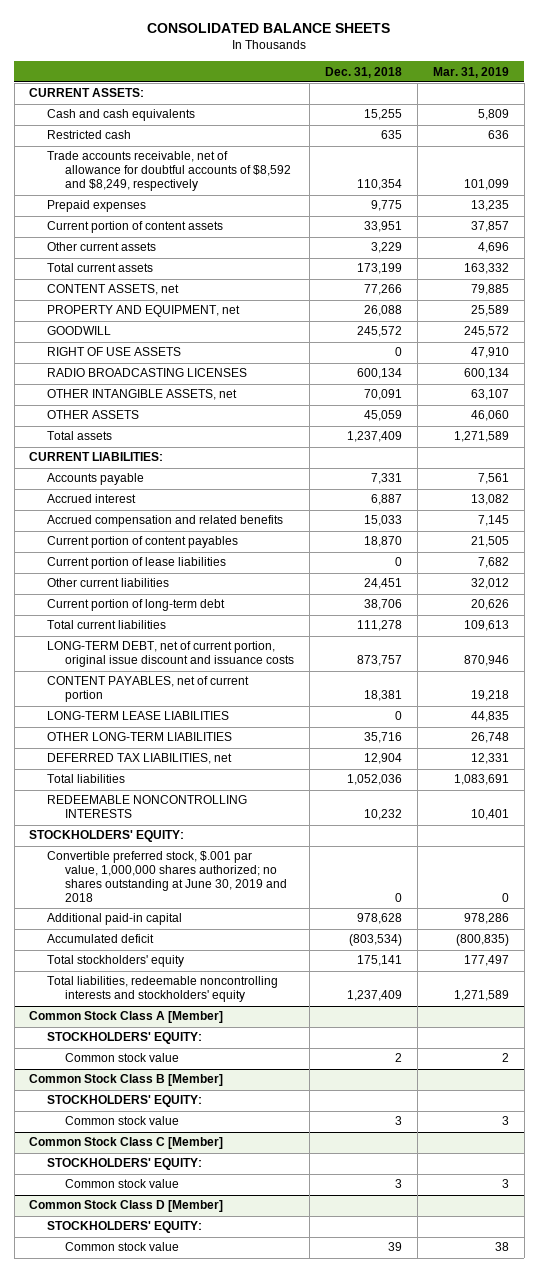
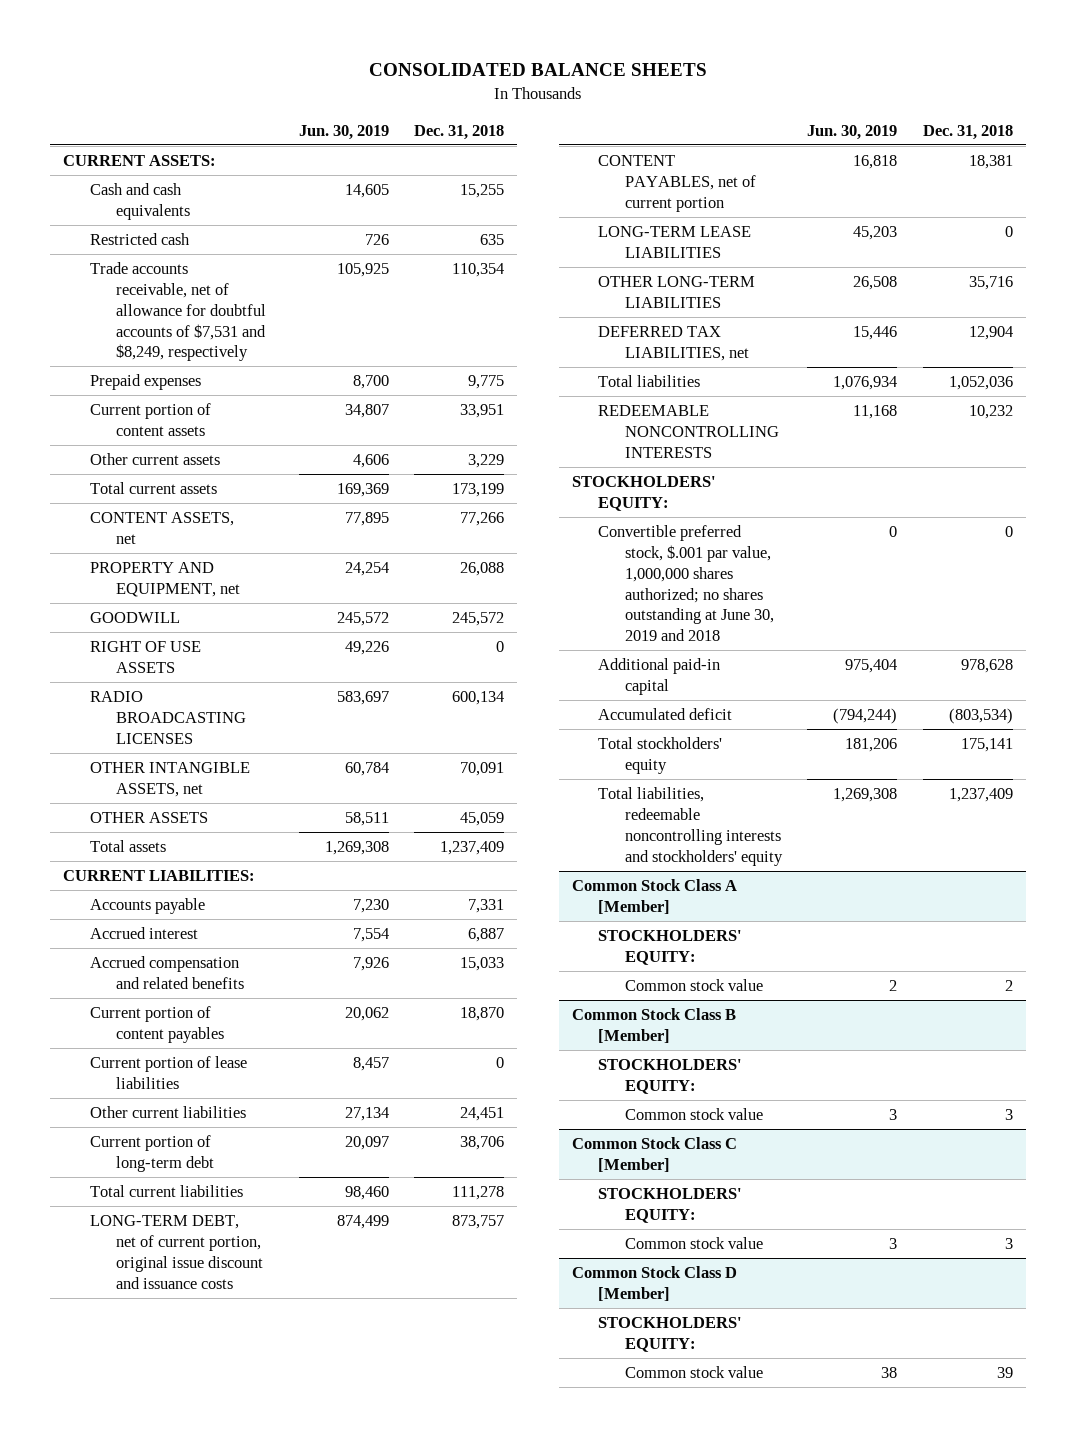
[432,66,509,78] Mar. 31, 2019 -> none
none -> [298,124,389,140] Jun. 30, 2019
[47,151,291,192] Trade accounts receivable, net of allowance for doubtful accounts of $8,592 and $8,249, respectively -> [89,261,266,362] Trade accounts receivable, net of allowance for doubtful accounts of $7,531 and $8,249, respectively

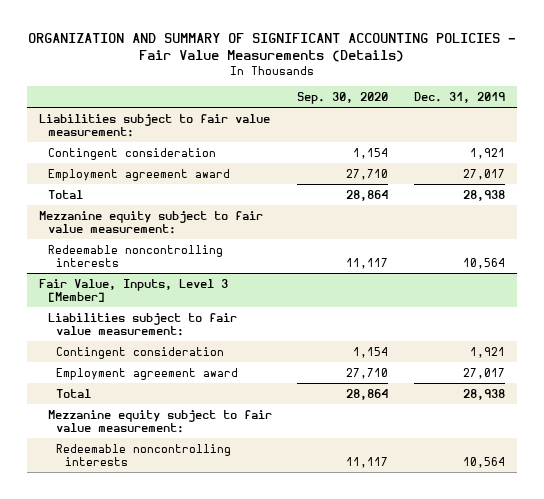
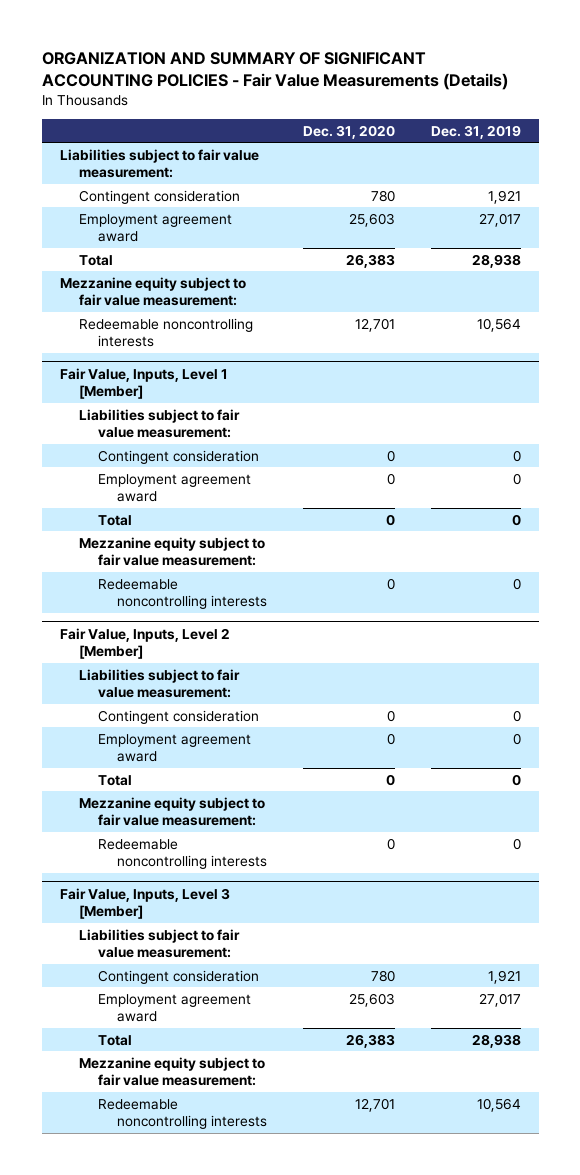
[297,91,389,104] Sep. 30, 2020 -> none
none -> [302,124,395,139] Dec. 31, 2020
none -> [59,367,228,400] Fair Value, Inputs, Level 1 [Member]
none -> [78,408,240,439] Liabilities subject to fair value measurement:
none -> [97,449,259,464] Contingent consideration
none -> [97,473,251,503] Employment agreement award
none -> [97,514,132,526] Total
none -> [78,536,265,567] Mezzanine equity subject to fair value measurement:
none -> [97,578,268,610] Redeemable noncontrolling interests
none -> [59,627,230,660] Fair Value, Inputs, Level 2 [Member]
none -> [78,668,240,699] Liabilities subject to fair value measurement:
none -> [97,709,259,724] Contingent consideration
none -> [97,733,251,763] Employment agreement award
none -> [97,774,132,786] Total
none -> [78,796,265,827] Mezzanine equity subject to fair value measurement:
none -> [97,838,268,870] Redeemable noncontrolling interests

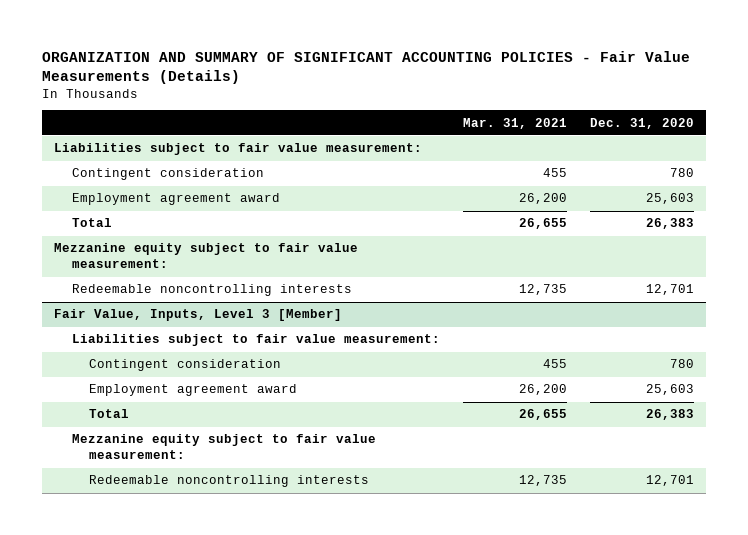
[430,124,521,139] Dec. 31, 2019 -> none
none -> [462,117,567,129] Mar. 31, 2021
[59,367,228,400] Fair Value, Inputs, Level 1 [Member] -> none
[78,408,240,439] Liabilities subject to fair value measurement: -> none
[97,449,259,464] Contingent consideration -> none
[97,473,251,503] Employment agreement award -> none
[97,514,132,526] Total -> none
[78,536,265,567] Mezzanine equity subject to fair value measurement: -> none
[97,578,268,610] Redeemable noncontrolling interests -> none
[59,627,230,660] Fair Value, Inputs, Level 2 [Member] -> none
[78,668,240,699] Liabilities subject to fair value measurement: -> none
[97,709,259,724] Contingent consideration -> none
[97,733,251,763] Employment agreement award -> none
[97,774,132,786] Total -> none
[78,796,265,827] Mezzanine equity subject to fair value measurement: -> none
[97,838,268,870] Redeemable noncontrolling interests -> none

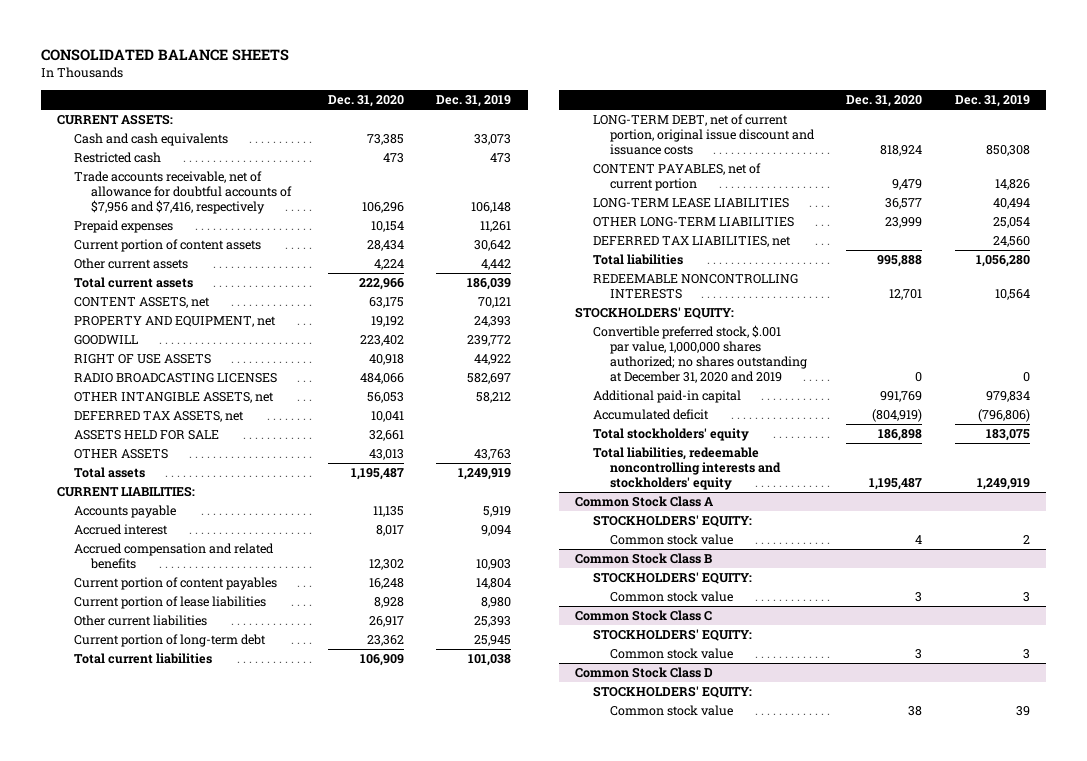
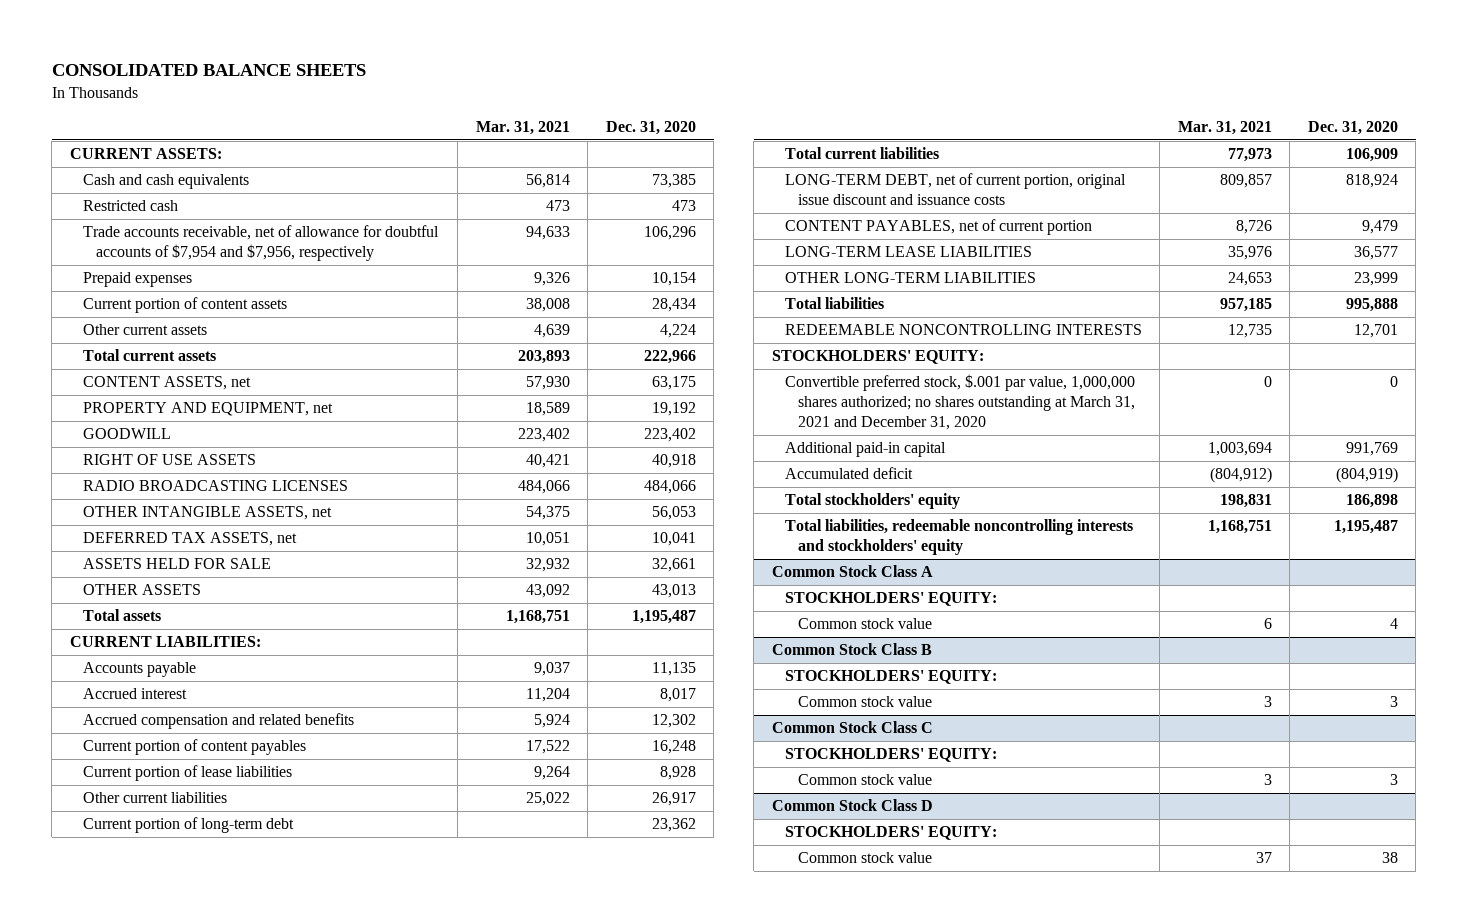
[436,95,512,108] Dec. 31, 2019 -> none
none -> [475,121,570,136] Mar. 31, 2021
[74,171,293,215] Trade accounts receivable, net of allowance for doubtful accounts of $7,956 and $7,416, respectively -> [82,225,439,262] Trade accounts receivable, net of allowance for doubtful accounts of $7,954 and $7,956, respectively
[592,236,791,248] DEFERRED TAX LIABILITIES, net -> none
[592,325,807,384] Convertible preferred stock, $.001 par value, 1,000,000 shares authorized; no shares outstanding at December 31, 2020 and 2019 -> [784,374,1136,431] Convertible preferred stock, $.001 par value, 1,000,000 shares authorized; no shares outstanding at March 31, 2021 and December 31, 2020

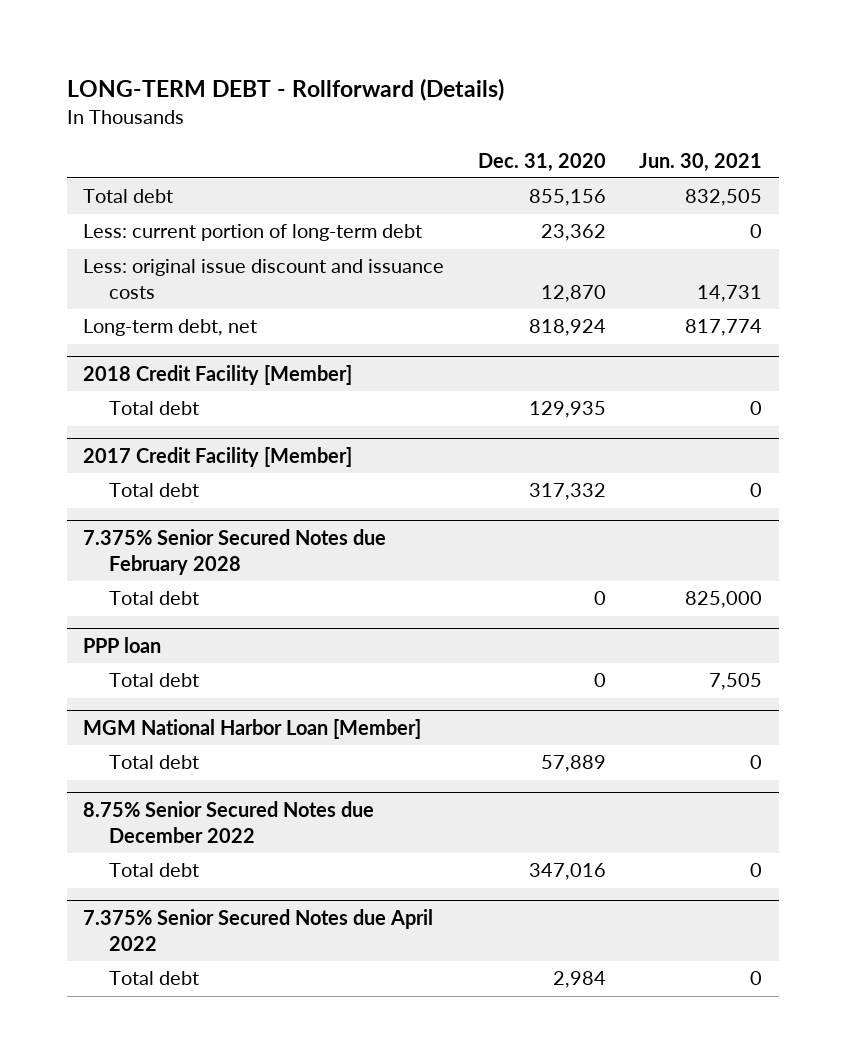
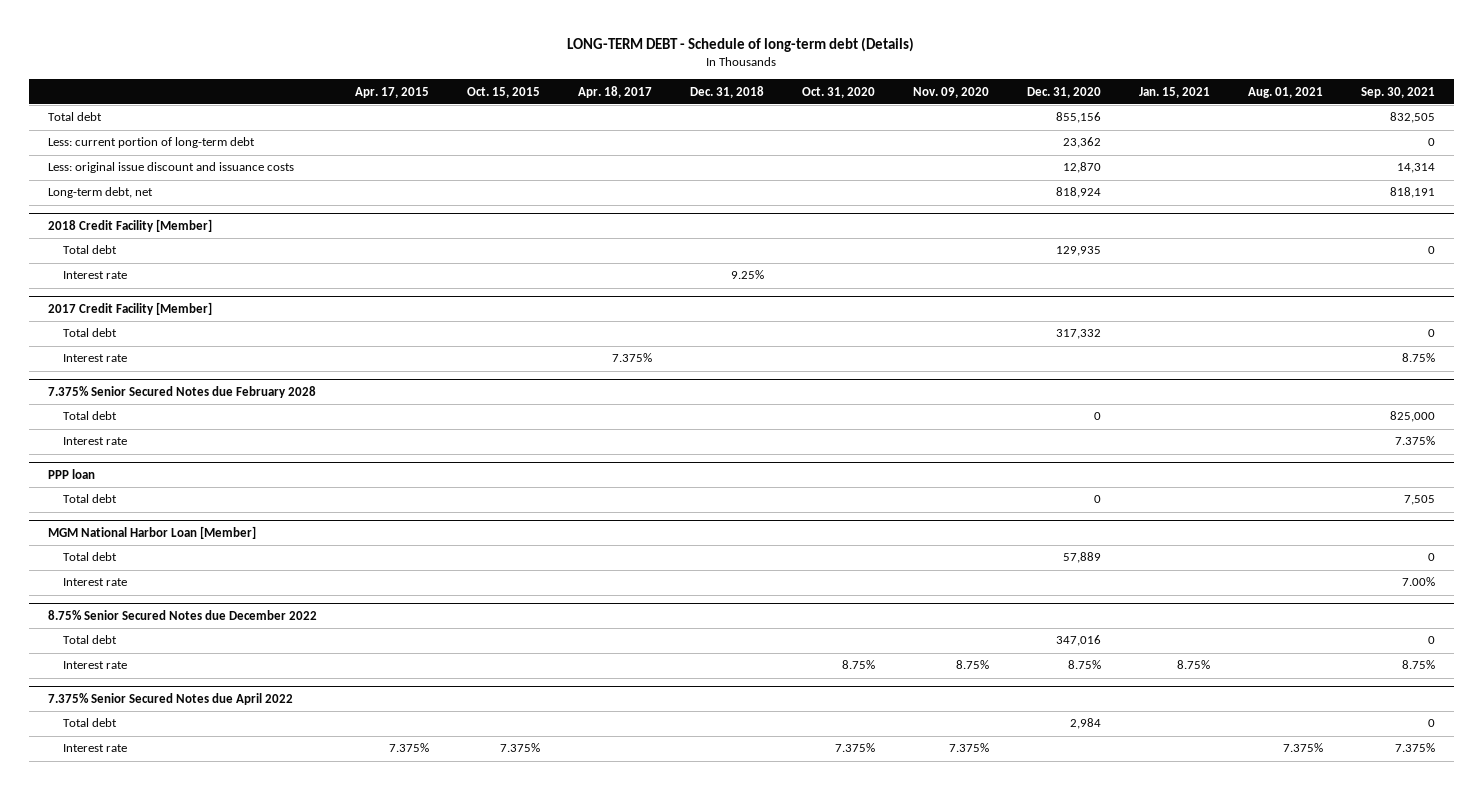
[66,78,504,102] LONG-TERM DEBT - Rollforward (Details) -> [567,36,915,52] LONG-TERM DEBT - Schedule of long-term debt (Details)
[638,152,762,172] Jun. 30, 2021 -> none
none -> [354,86,429,98] Apr. 17, 2015
none -> [466,86,540,98] Oct. 15, 2015
none -> [577,85,652,98] Apr. 18, 2017
none -> [689,85,764,98] Dec. 31, 2018
none -> [801,86,875,98] Oct. 31, 2020
none -> [912,86,989,98] Nov. 09, 2020
none -> [1138,86,1210,98] Jan. 15, 2021
none -> [1247,86,1323,98] Aug. 01, 2021
none -> [1360,86,1435,98] Sep. 30, 2021
none -> [62,271,127,280] Interest rate
none -> [62,354,127,363] Interest rate
none -> [62,437,127,446] Interest rate
none -> [62,578,127,587] Interest rate
none -> [62,661,127,670] Interest rate
none -> [62,744,127,753] Interest rate

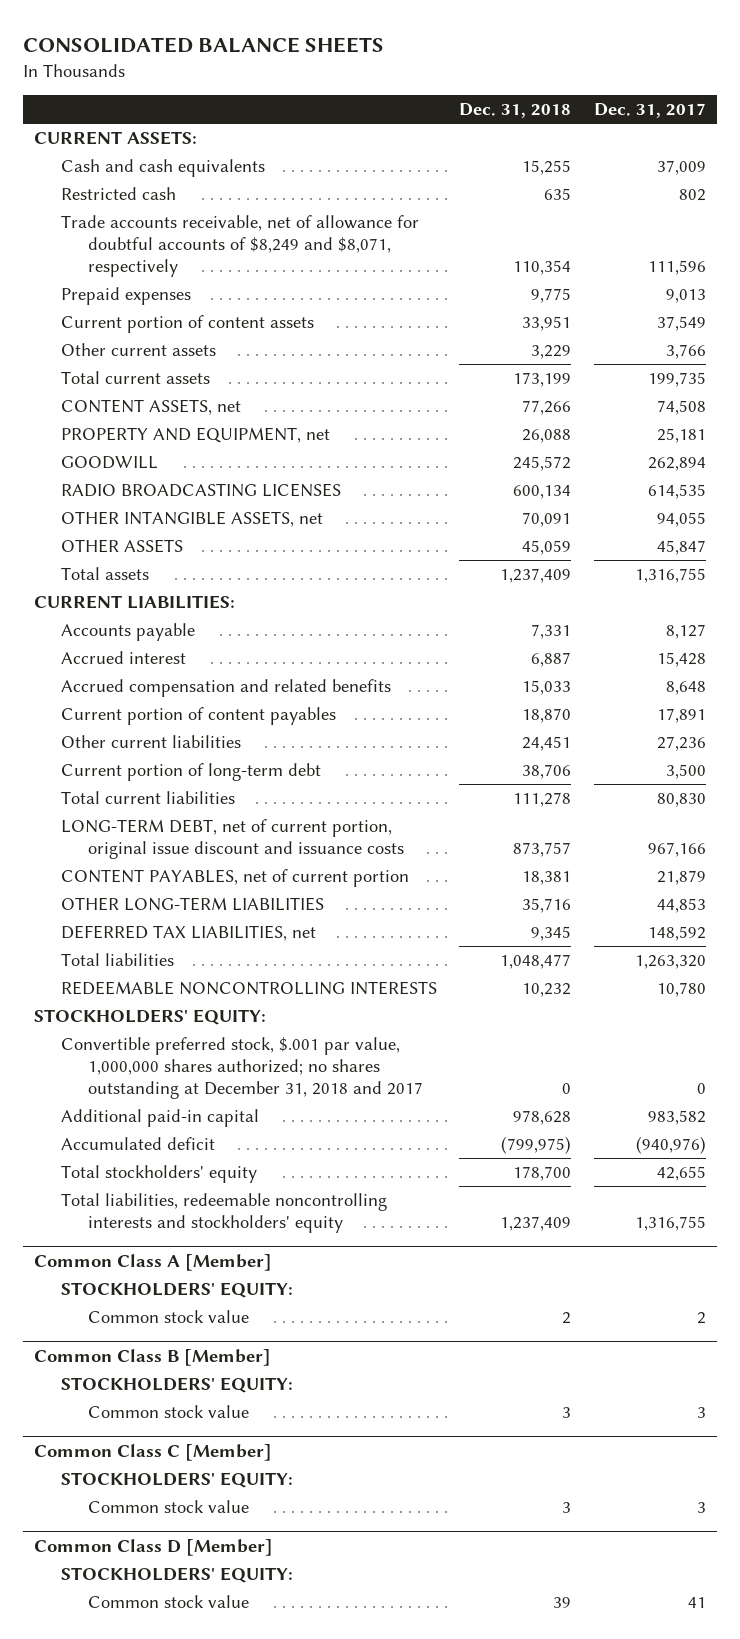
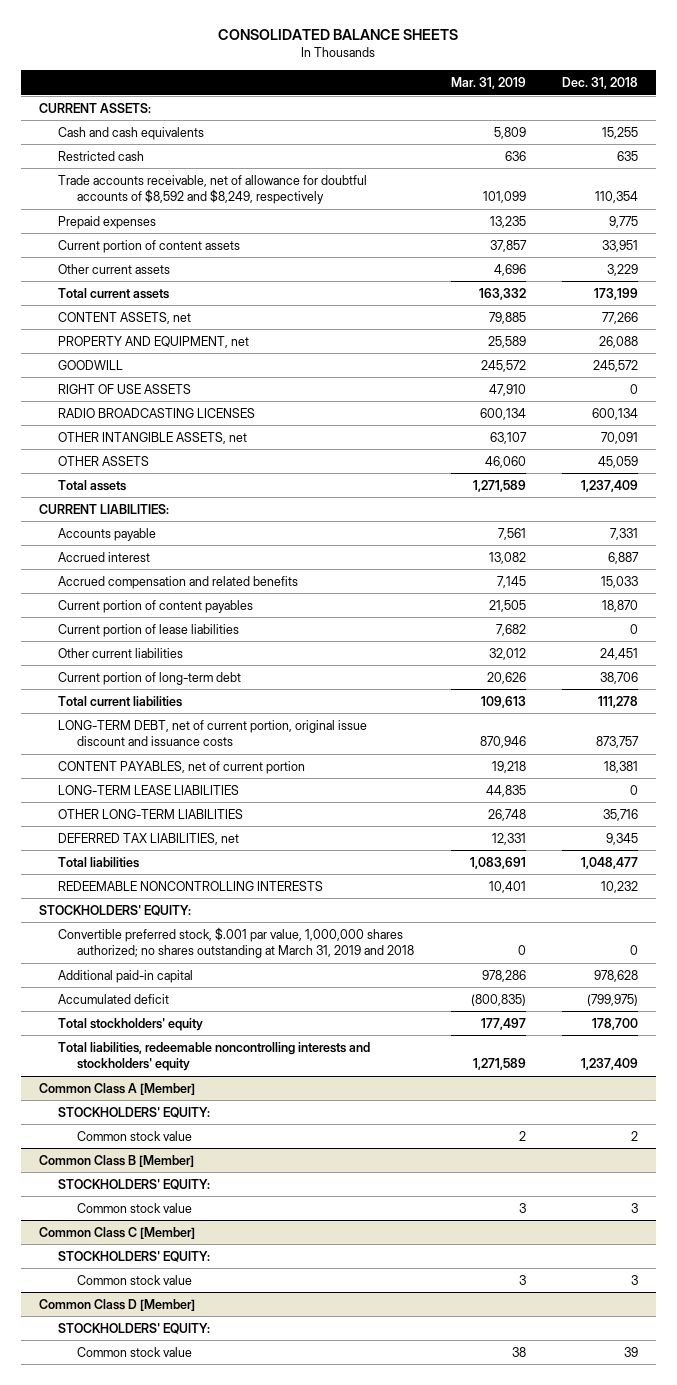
[593,103,706,119] Dec. 31, 2017 -> none
none -> [450,77,526,90] Mar. 31, 2019
[60,215,419,277] Trade accounts receivable, net of allowance for doubtful accounts of $8,249 and $8,071, respectively -> [58,174,368,205] Trade accounts receivable, net of allowance for doubtful accounts of $8,592 and $8,249, respectively
none -> [58,383,192,394] RIGHT OF USE ASSETS
none -> [58,623,240,637] Current portion of lease liabilities
none -> [58,784,240,795] LONG-TERM LEASE LIABILITIES
[60,1037,424,1099] Convertible preferred stock, $.001 par value, 1,000,000 shares authorized; no shares outstanding at December 31, 2018 and 2017 -> [58,926,415,959] Convertible preferred stock, $.001 par value, 1,000,000 shares authorized; no shares outstanding at March 31, 2019 and 2018

